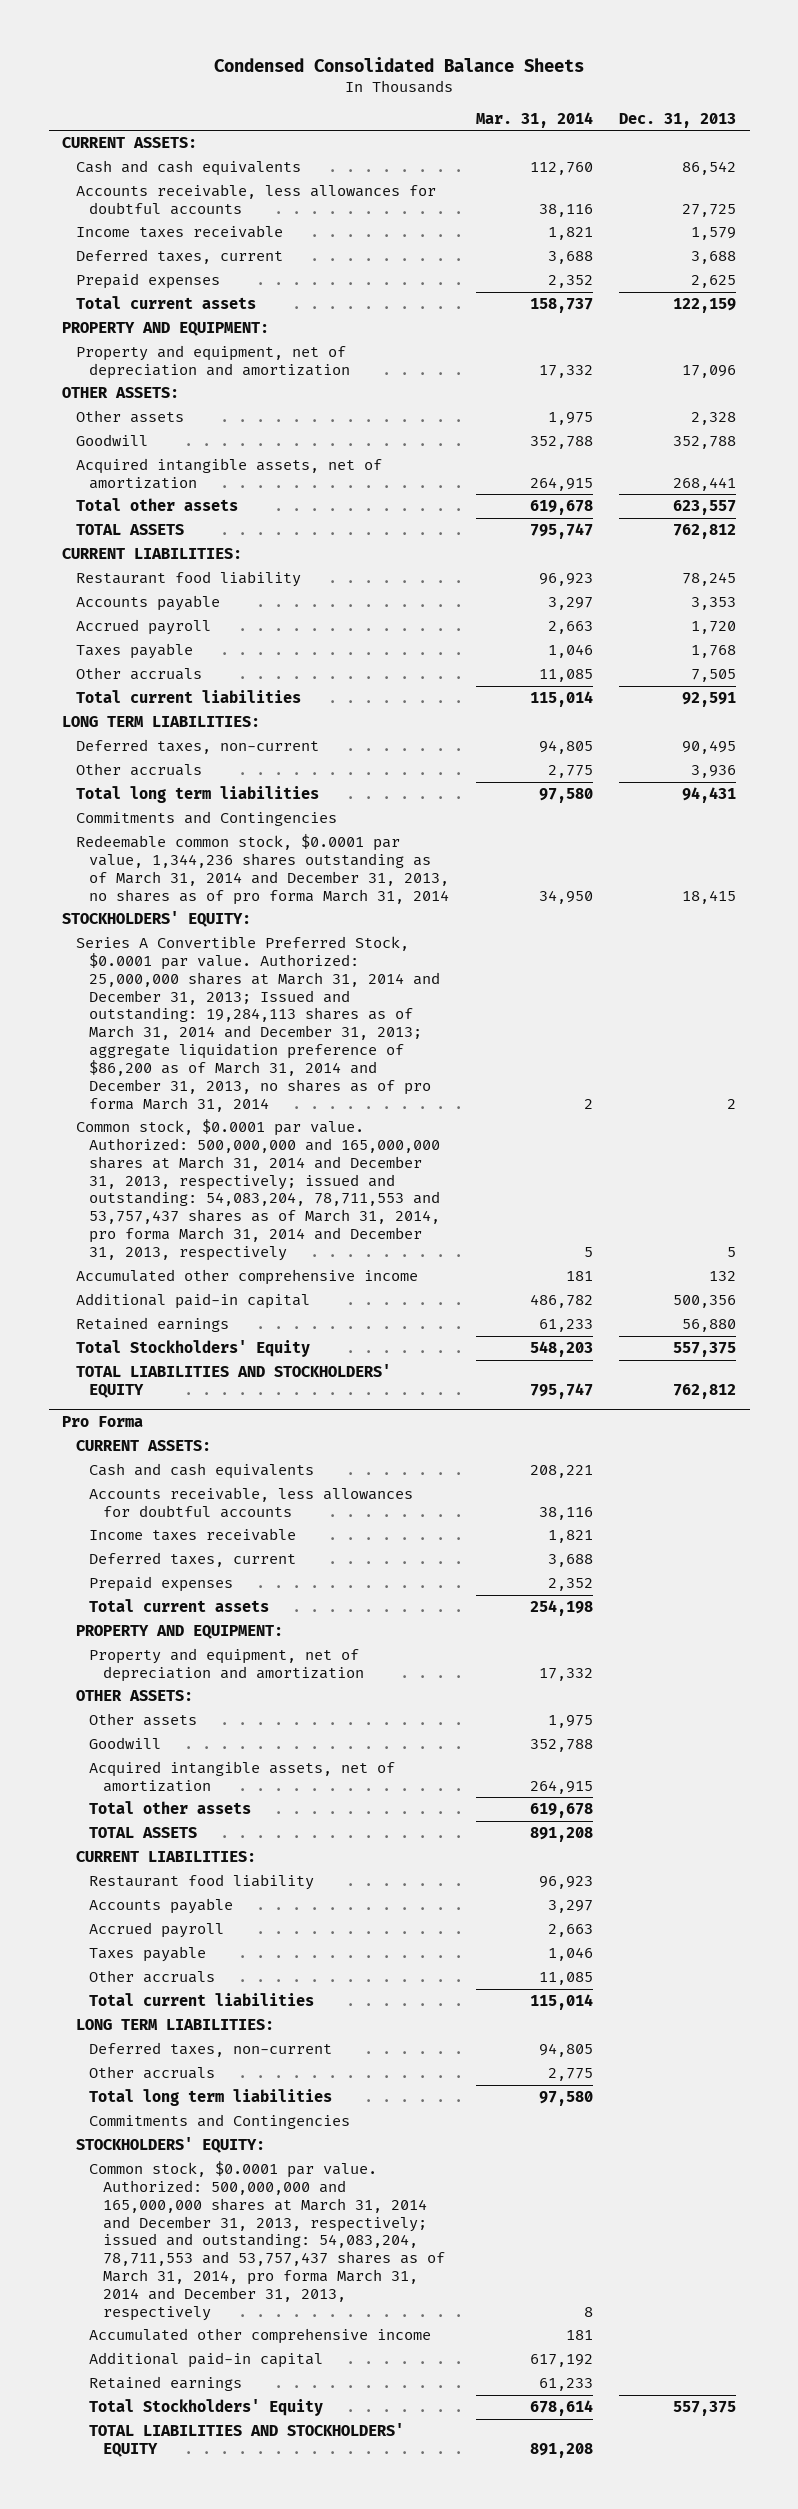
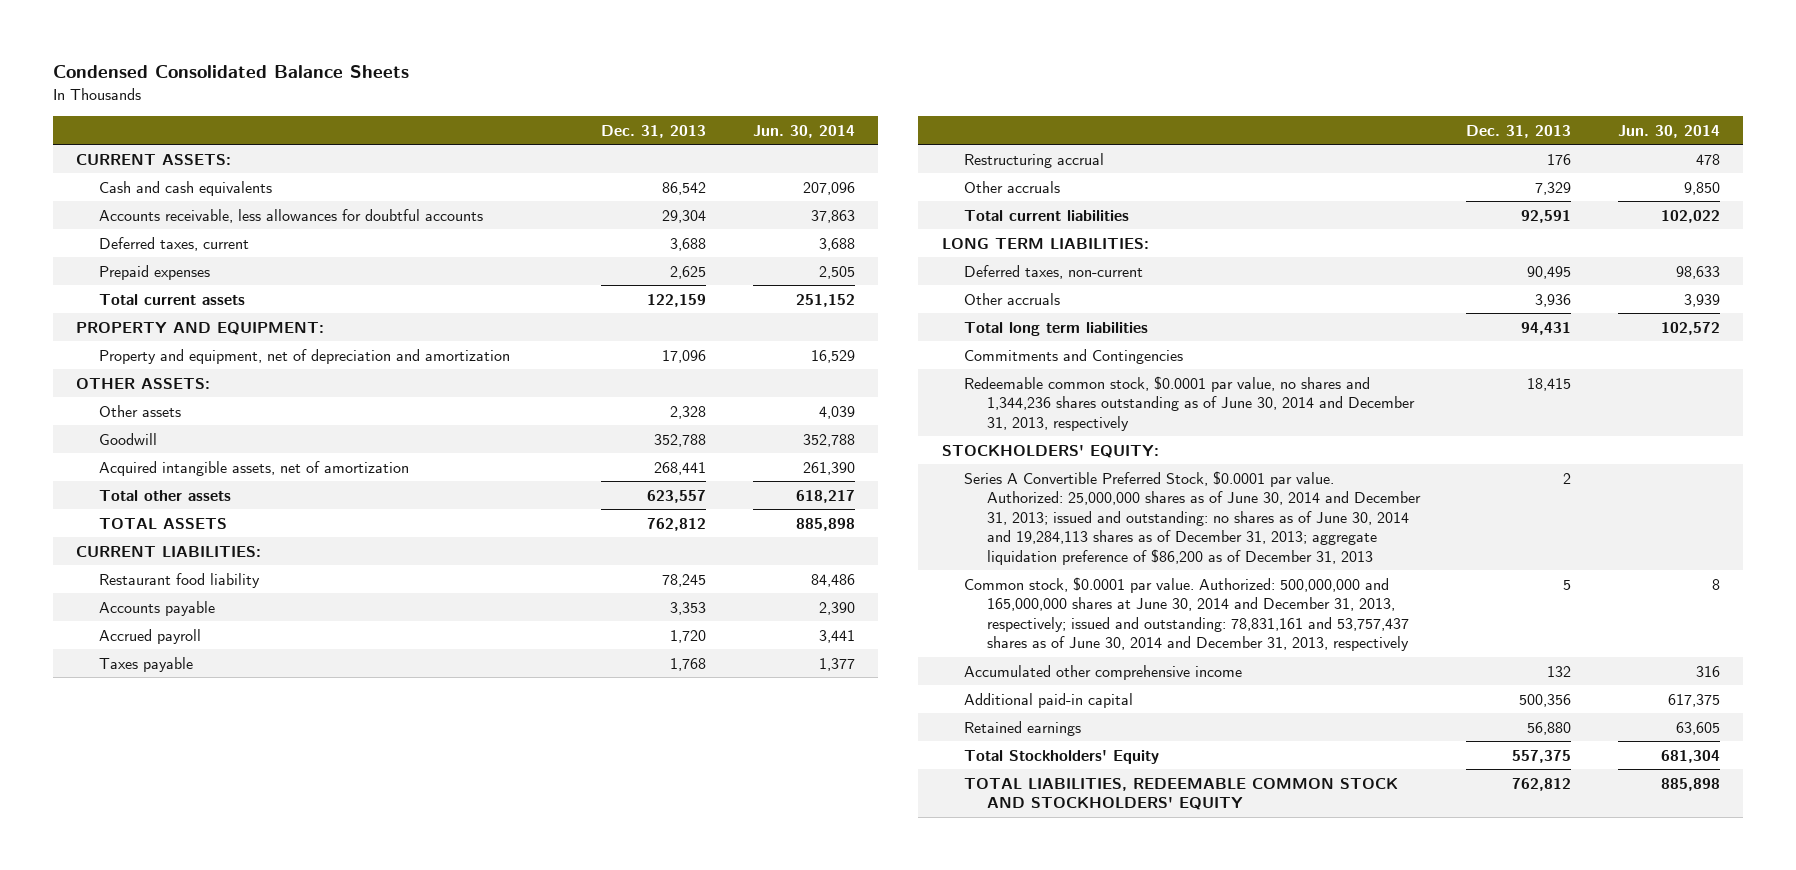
[475,111,593,128] Mar. 31, 2014 -> none
none -> [752,124,855,138] Jun. 30, 2014
[75,225,283,239] Income taxes receivable -> none
[682,203,737,217] 27,725 -> [662,209,707,223] 29,304
none -> [964,152,1105,168] Restructuring accrual
[691,669,737,683] 7,505 -> [1535,181,1572,195] 7,329
[75,834,450,905] Redeemable common stock, $0.0001 par value, 1,344,236 shares outstanding as of March 31, 2014 and December 31, 2013, no shares as of pro forma March 31, 2014 -> [964,375,1415,431] Redeemable common stock, $0.0001 par value, no shares and 1,344,236 shares outstanding as of June 30, 2014 and December 31, 2013, respectively
[75,936,441,1112] Series A Convertible Preferred Stock, $0.0001 par value. Authorized: 25,000,000 shares at March 31, 2014 and December 31, 2013; Issued and outstanding: 19,284,113 shares as of March 31, 2014 and December 31, 2013; aggregate liquidation preference of $86,200 as of March 31, 2014 and December 31, 2013, no shares as of pro forma March 31, 2014 -> [964,470,1421,565] Series A Convertible Preferred Stock, $0.0001 par value. Authorized: 25,000,000 shares as of June 30, 2014 and December 31, 2013; issued and outstanding: no shares as of June 30, 2014 and 19,284,113 shares as of December 31, 2013; aggregate liquidation preference of $86,200 as of December 31, 2013
[75,1119,441,1261] Common stock, $0.0001 par value. Authorized: 500,000,000 and 165,000,000 shares at March 31, 2014 and December 31, 2013, respectively; issued and outstanding: 54,083,204, 78,711,553 and 53,757,437 shares as of March 31, 2014, pro forma March 31, 2014 and December 31, 2013, respectively -> [964,576,1409,652] Common stock, $0.0001 par value. Authorized: 500,000,000 and 165,000,000 shares at June 30, 2014 and December 31, 2013, respectively; issued and outstanding: 78,831,161 and 53,757,437 shares as of June 30, 2014 and December 31, 2013, respectively
[61,1415,143,1427] Pro Forma -> none
[75,1440,211,1452] CURRENT ASSETS: -> none
[89,1463,315,1480] Cash and cash equivalents -> none
[89,1487,414,1518] Accounts receivable, less allowances for doubtful accounts -> none
[89,1528,297,1542] Income taxes receivable -> none
[89,1552,297,1568] Deferred taxes, current -> none
[89,1576,234,1593] Prepaid expenses -> none
[89,1599,270,1613] Total current assets -> none
[75,1625,283,1640] PROPERTY AND EQUIPMENT: -> none
[89,1648,365,1682] Property and equipment, net of depreciation and amortization -> none
[75,1690,193,1702] OTHER ASSETS: -> none
[89,1713,198,1727] Other assets -> none
[89,1737,162,1750] Goodwill -> none
[89,1761,396,1792] Acquired intangible assets, net of amortization -> none
[89,1801,252,1815] Total other assets -> none
[89,1827,198,1839] TOTAL ASSETS -> none
[75,1851,256,1863] CURRENT LIABILITIES: -> none
[89,1874,315,1891] Restaurant food liability -> none
[89,1898,234,1915] Accounts payable -> none
[89,1922,225,1939] Accrued payroll -> none
[89,1946,207,1963] Taxes payable -> none
[89,1970,216,1984] Other accruals -> none
[89,1993,315,2007] Total current liabilities -> none
[75,2019,274,2031] LONG TERM LIABILITIES: -> none
[89,2042,333,2058] Deferred taxes, non-current -> none
[89,2066,216,2080] Other accruals -> none
[89,2089,333,2107] Total long term liabilities -> none
[89,2114,351,2130] Commitments and Contingencies -> none
[75,2137,265,2154] STOCKHOLDERS' EQUITY: -> none
[89,2161,446,2321] Common stock, $0.0001 par value. Authorized: 500,000,000 and 165,000,000 shares at March 31, 2014 and December 31, 2013, respectively; issued and outstanding: 54,083,204, 78,711,553 and 53,757,437 shares as of March 31, 2014, pro forma March 31, 2014 and December 31, 2013, respectively -> none
[89,2328,432,2345] Accumulated other comprehensive income -> none
[89,2352,324,2369] Additional paid-in capital -> none
[89,2376,243,2392] Retained earnings -> none
[89,2399,324,2417] Total Stockholders' Equity -> none
[89,2423,405,2457] TOTAL LIABILITIES AND STOCKHOLDERS' EQUITY -> none
[75,1364,391,1398] TOTAL LIABILITIES AND STOCKHOLDERS' EQUITY -> [964,777,1399,811] TOTAL LIABILITIES, REDEEMABLE COMMON STOCK AND STOCKHOLDERS' EQUITY

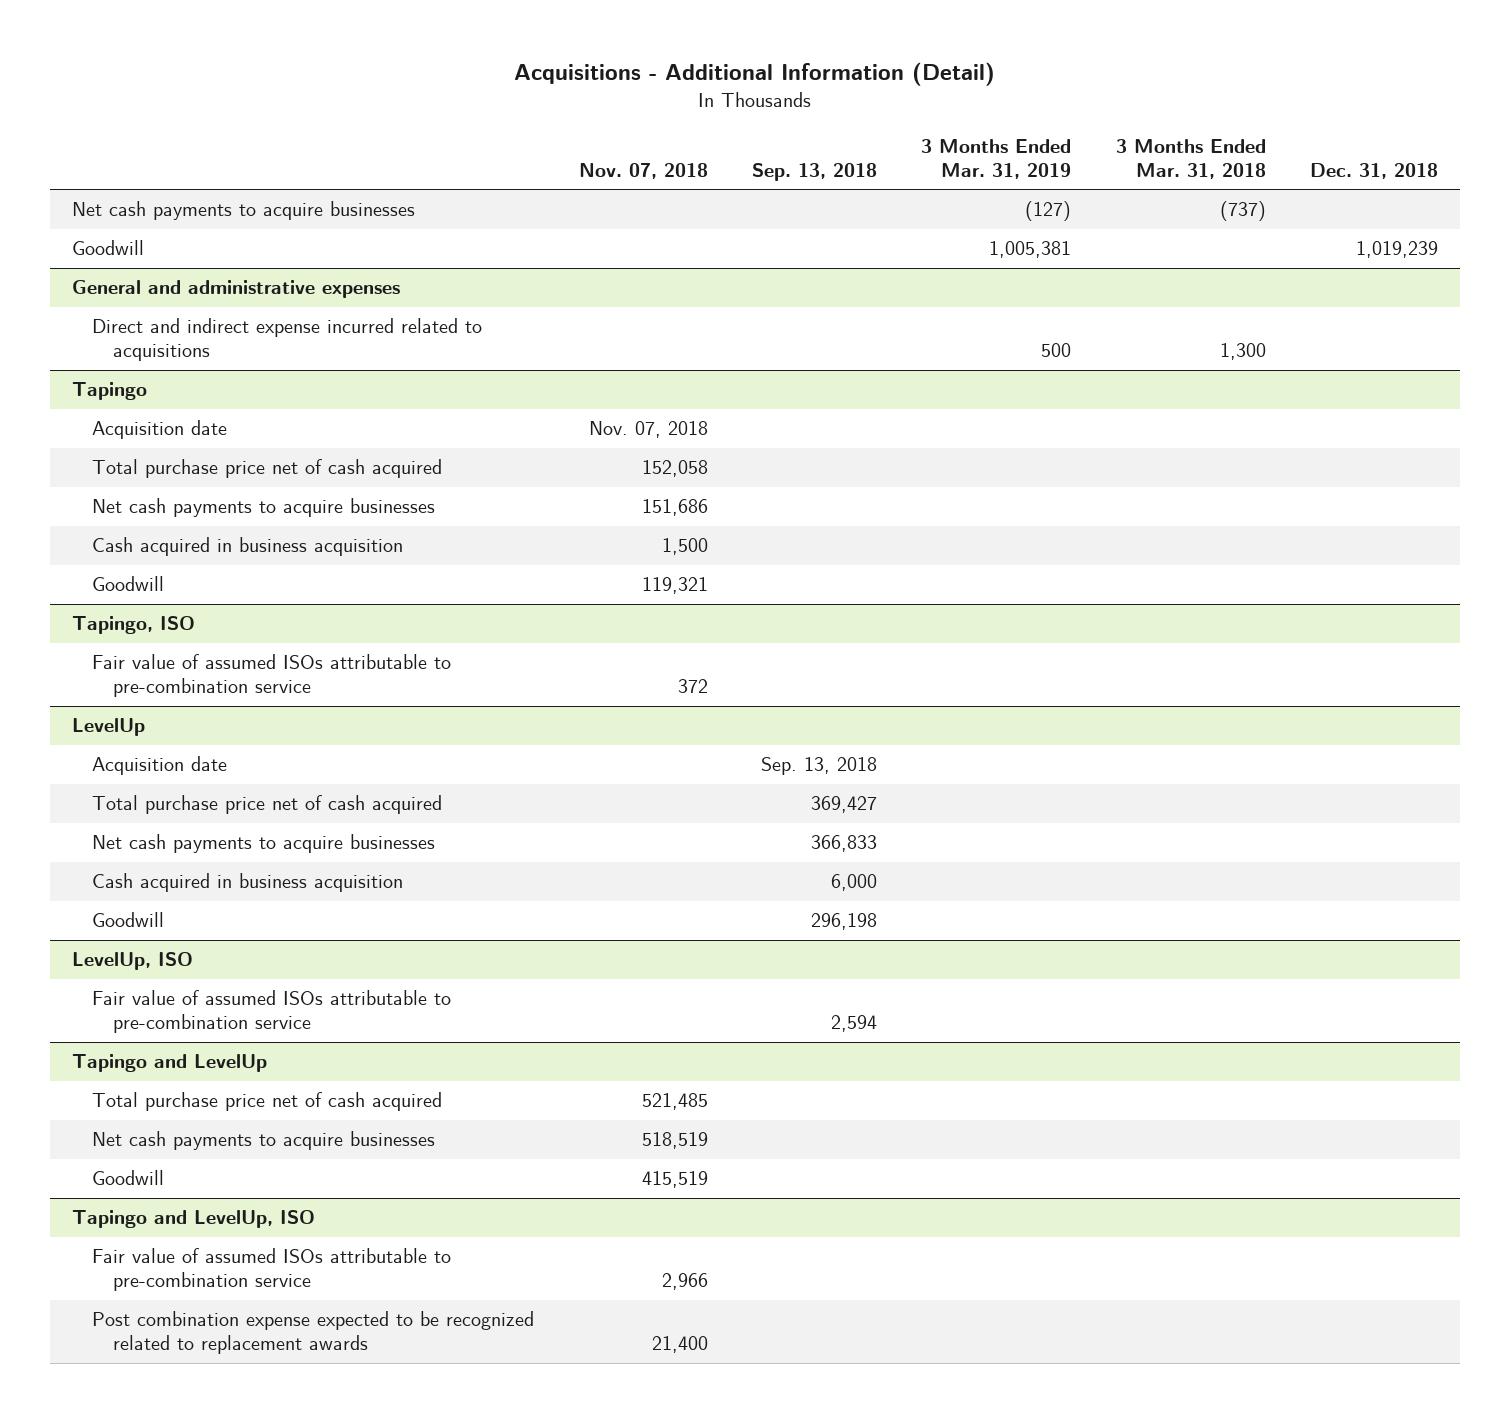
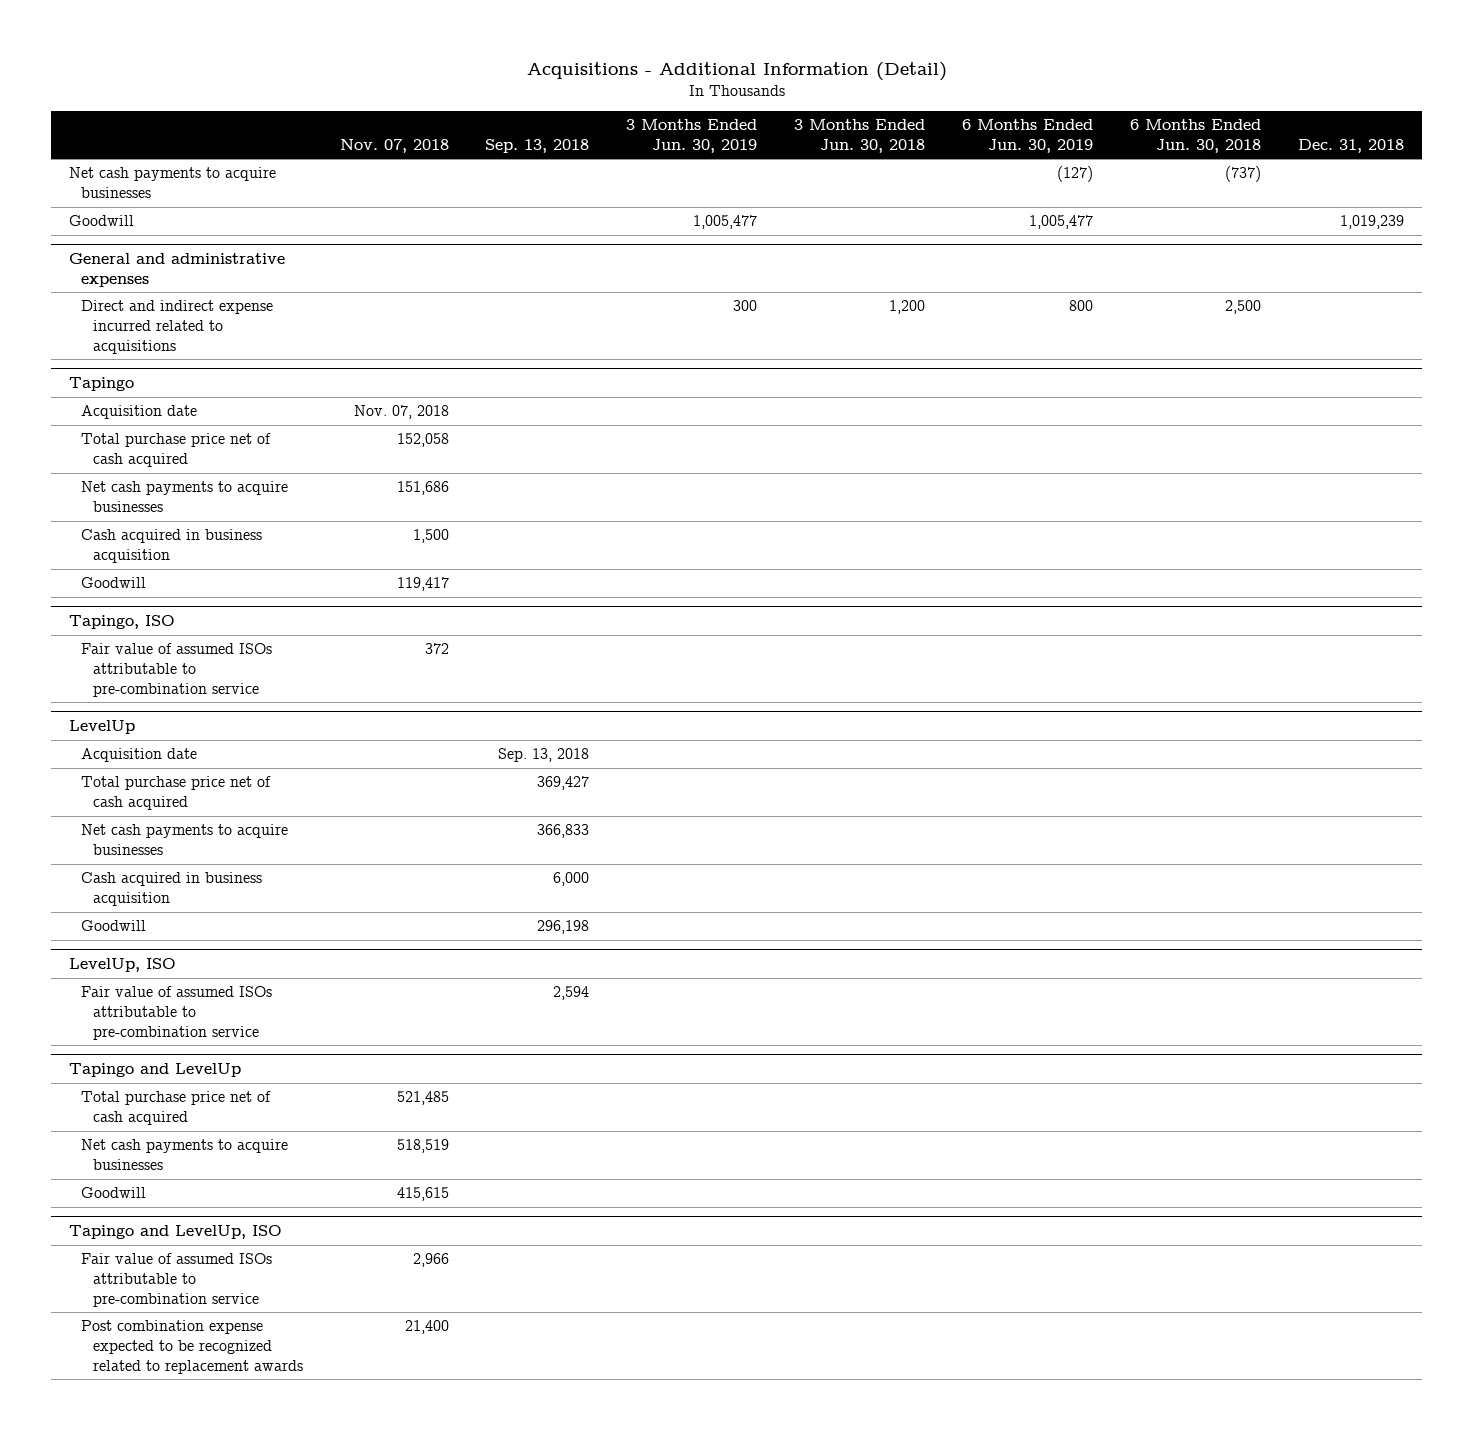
[921,138,1072,179] 3 Months Ended Mar. 31, 2019 -> none
[1115,138,1266,179] 3 Months Ended Mar. 31, 2018 -> none
none -> [626,119,758,153] 3 Months Ended Jun. 30, 2019
none -> [794,119,926,153] 3 Months Ended Jun. 30, 2018
none -> [962,119,1094,153] 6 Months Ended Jun. 30, 2019
none -> [1129,119,1261,153] 6 Months Ended Jun. 30, 2018
[641,577,708,595] 119,321 -> [396,577,449,592] 119,417
[641,1171,708,1189] 415,519 -> [396,1187,449,1202] 415,615

